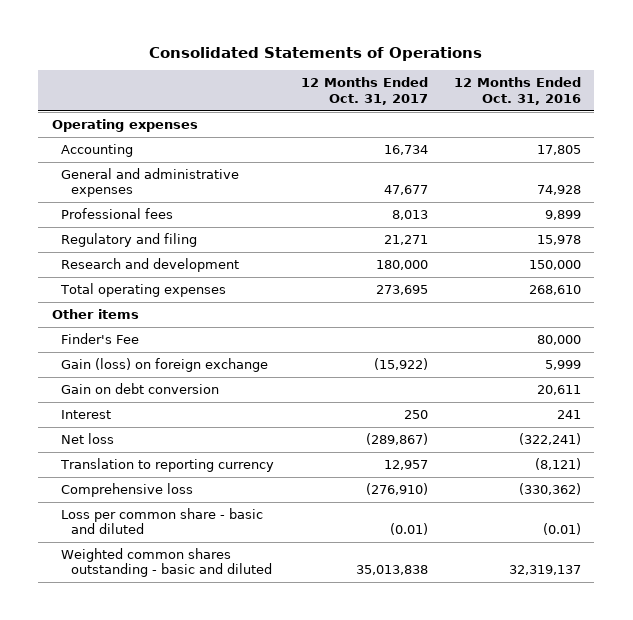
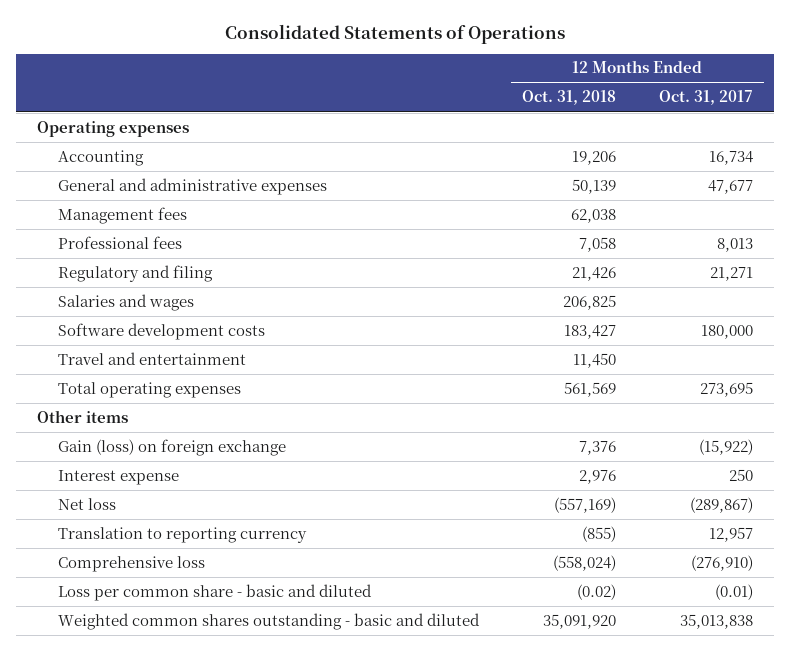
[454,77,582,105] 12 Months Ended Oct. 31, 2016 -> none
none -> [521,90,616,106] Oct. 31, 2018
none -> [58,206,188,224] Management fees
[61,257,240,272] Research and development -> none
none -> [58,293,195,311] Salaries and wages
none -> [58,322,266,340] Software development costs
none -> [58,351,247,365] Travel and entertainment
[61,332,140,344] Finder's Fee -> none
[61,382,220,394] Gain on debt conversion -> none
[61,409,112,419] Interest -> [58,469,180,485] Interest expense

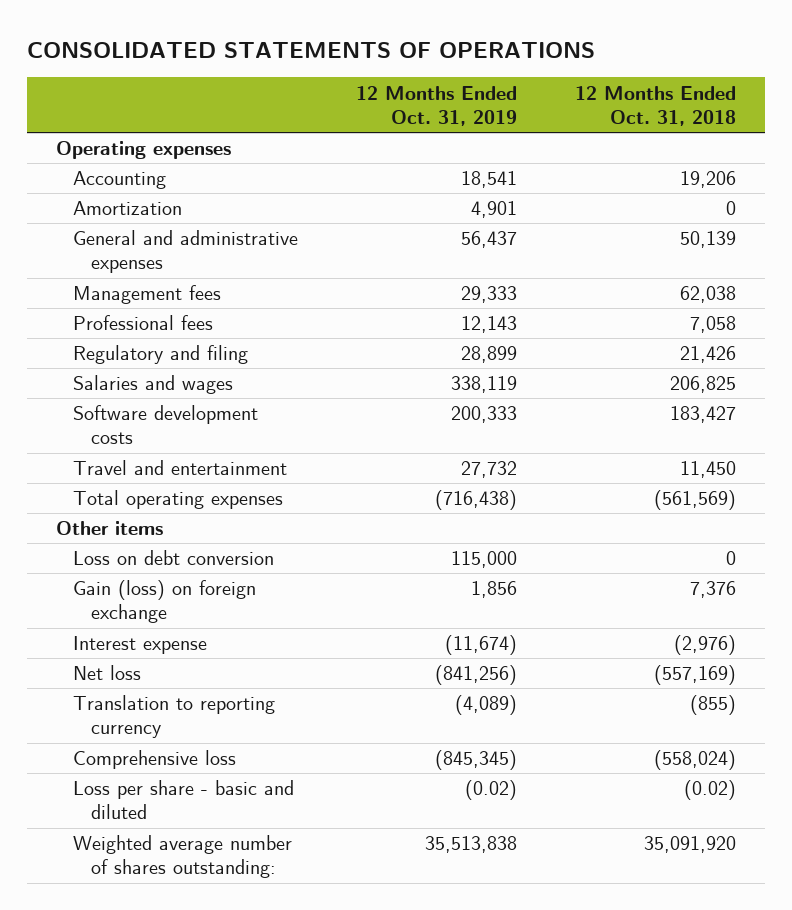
[225,23,566,44] Consolidated Statements of Operations -> [26,41,595,58] CONSOLIDATED STATEMENTS OF OPERATIONS
[658,90,753,106] Oct. 31, 2017 -> none
none -> [356,85,518,126] 12 Months Ended Oct. 31, 2019
none -> [73,201,183,216] Amortization
[563,381,616,397] 561,569 -> [654,490,737,511] (561,569)
none -> [73,550,275,566] Loss on debt conversion
[578,469,616,484] 2,976 -> [674,635,737,656] (2,976)
[58,583,373,601] Loss per common share - basic and diluted -> [73,780,295,820] Loss per share - basic and diluted
[58,612,481,630] Weighted common shares outstanding - basic and diluted -> [73,835,293,879] Weighted average number of shares outstanding:

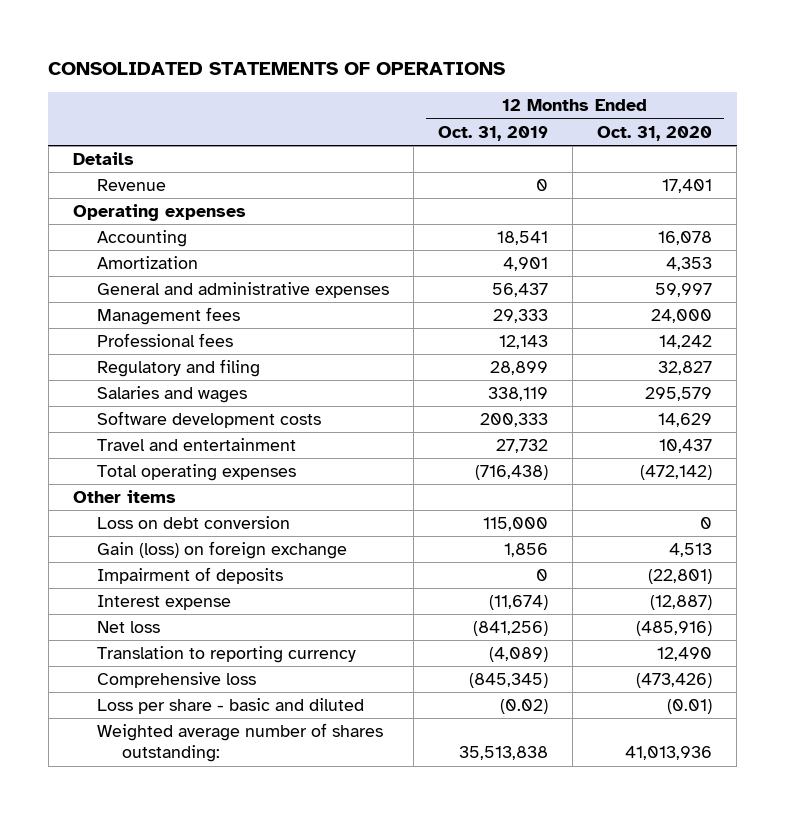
[575,85,737,126] 12 Months Ended Oct. 31, 2018 -> none
none -> [597,125,713,141] Oct. 31, 2020
none -> [72,152,134,166] Details
none -> [97,179,167,192] Revenue
none -> [97,567,284,585] Impairment of deposits

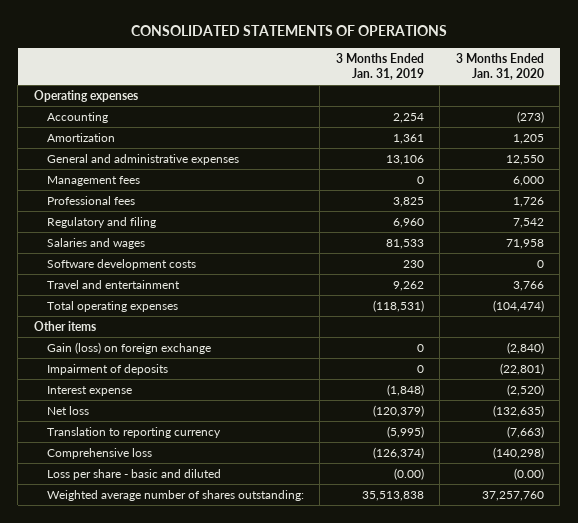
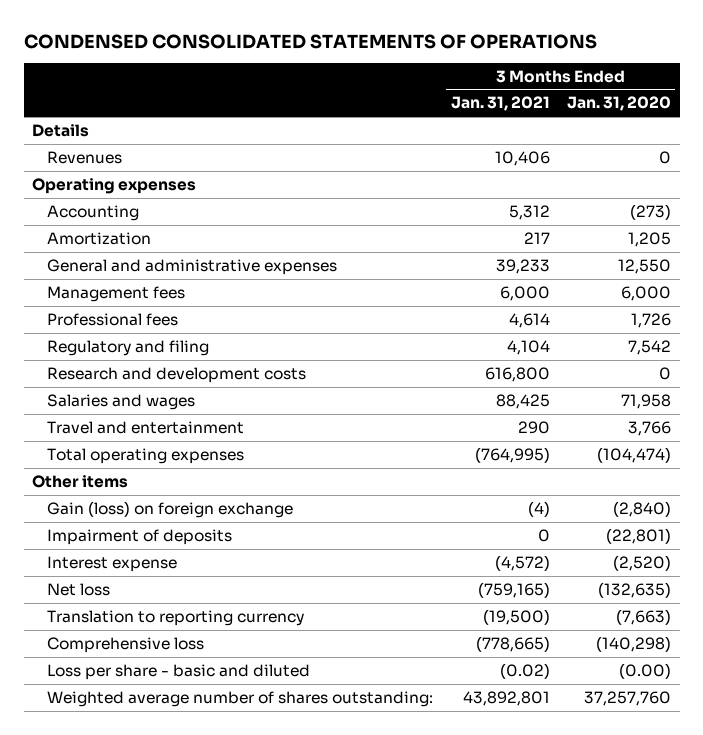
[130,24,447,36] CONSOLIDATED STATEMENTS OF OPERATIONS -> [23,33,597,49] CONDENSED CONSOLIDATED STATEMENTS OF OPERATIONS
[335,52,424,80] 3 Months Ended Jan. 31, 2019 -> none
none -> [450,96,550,112] Jan. 31, 2021
none -> [32,123,90,137] Details
none -> [47,150,123,164] Revenues
none -> [47,366,307,383] Research and development costs
[46,258,196,270] Software development costs -> none

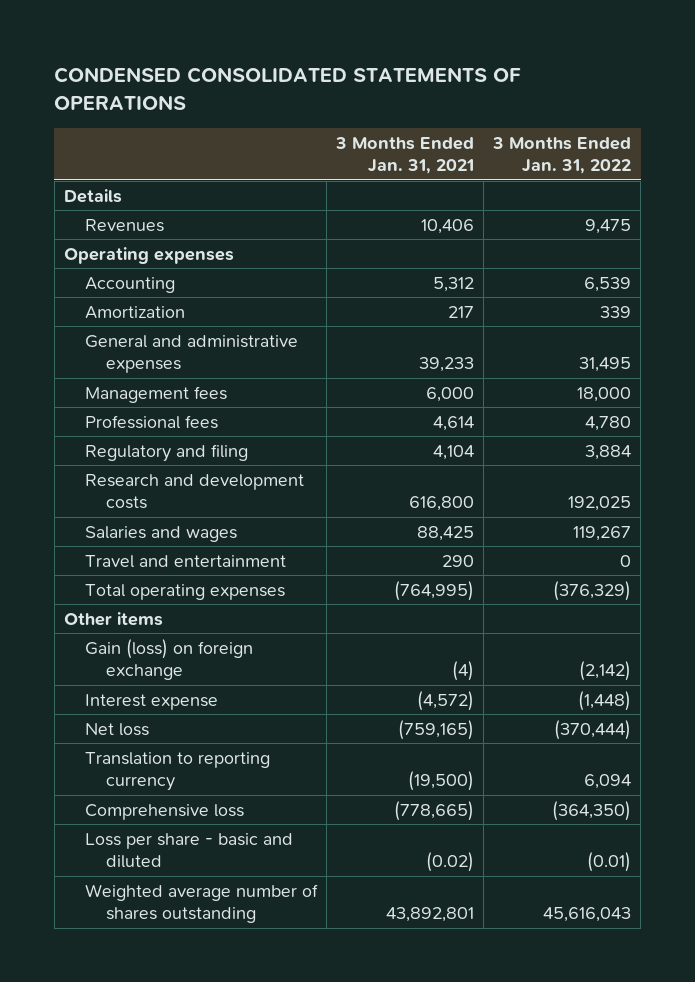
[567,96,672,112] Jan. 31, 2020 -> none
none -> [492,136,632,175] 3 Months Ended Jan. 31, 2022
[47,528,233,545] Impairment of deposits -> none
[47,690,434,707] Weighted average number of shares outstanding: -> [84,883,318,924] Weighted average number of shares outstanding

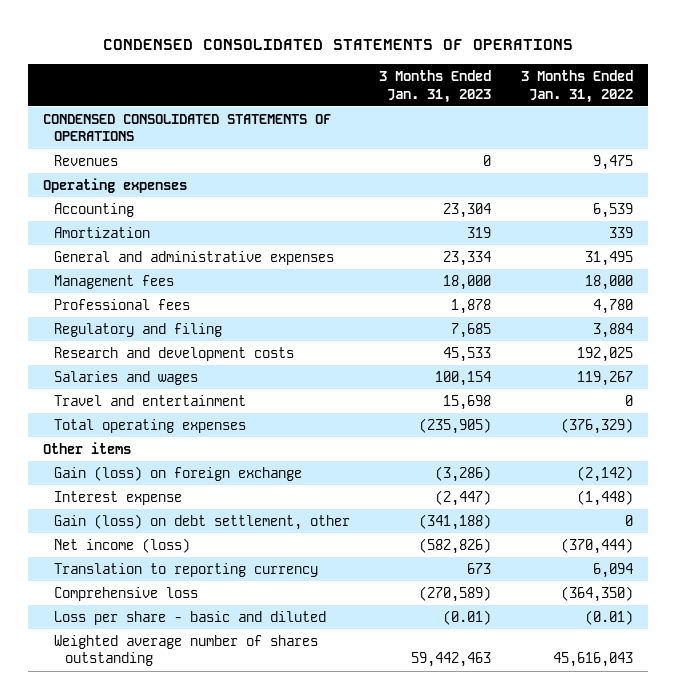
[335,136,475,175] 3 Months Ended Jan. 31, 2021 -> none
none -> [379,70,492,103] 3 Months Ended Jan. 31, 2023
[63,188,122,203] Details -> none
none -> [43,113,332,142] CONDENSED CONSOLIDATED STATEMENTS OF OPERATIONS
none -> [54,513,351,530] Gain (loss) on debt settlement, other
[84,722,149,736] Net loss -> [54,537,191,553] Net income (loss)

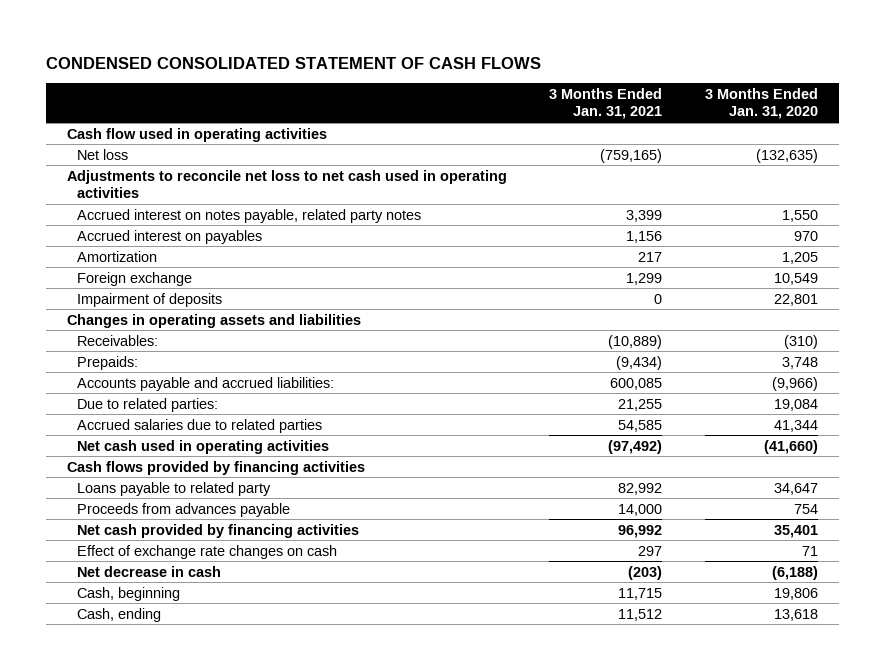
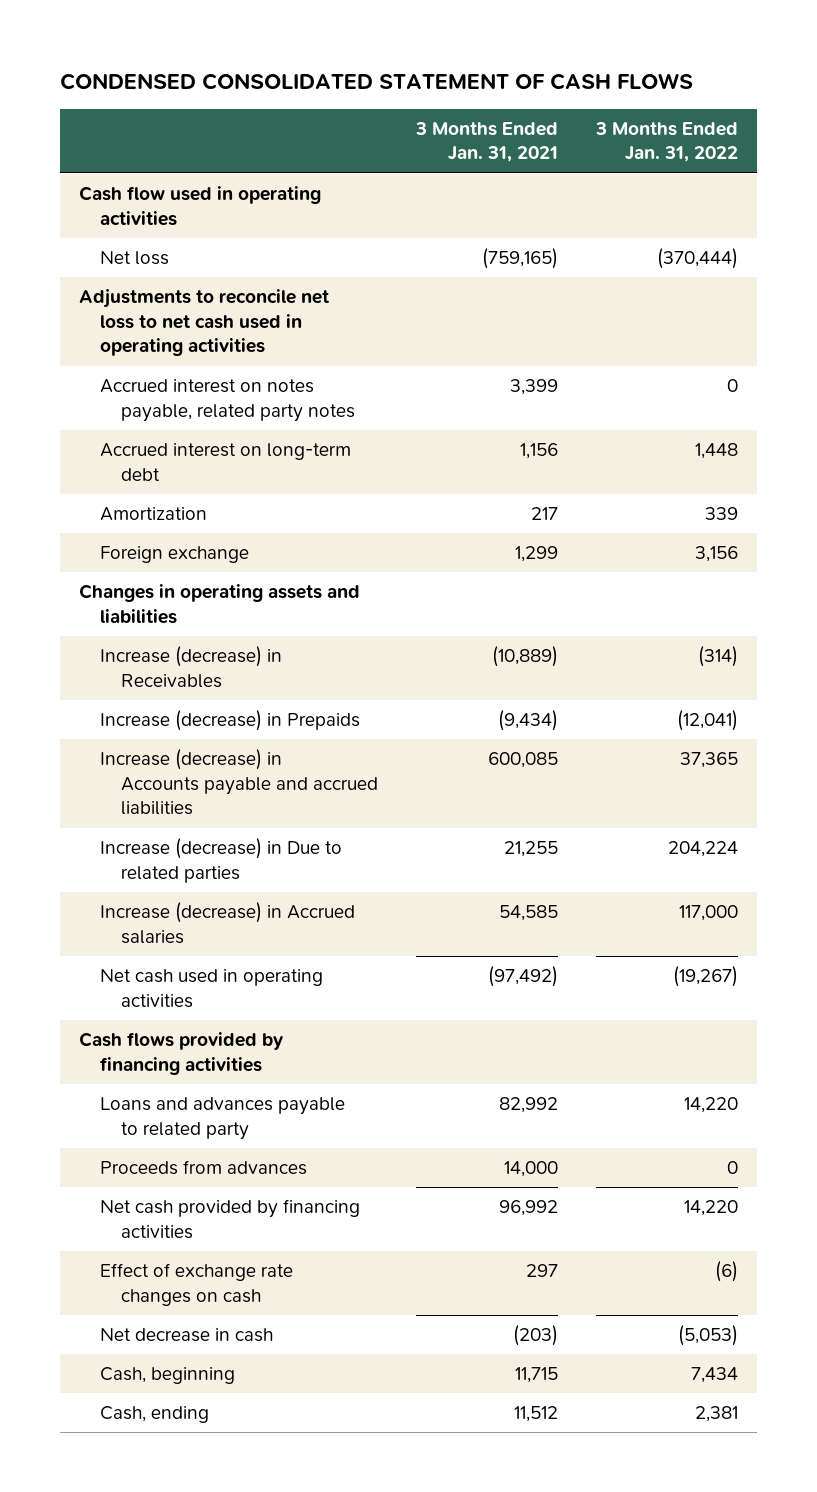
[704,87,818,120] 3 Months Ended Jan. 31, 2020 -> none
none -> [595,121,739,163] 3 Months Ended Jan. 31, 2022
[77,229,263,244] Accrued interest on payables -> [99,443,351,481] Accrued interest on long-term debt
[77,292,223,307] Impairment of deposits -> none
[77,334,159,346] Receivables: -> [99,646,282,688] Increase (decrease) in Receivables
[77,355,139,370] Prepaids: -> [99,710,360,732] Increase (decrease) in Prepaids
[77,376,335,391] Accounts payable and accrued liabilities: -> [99,749,378,816] Increase (decrease) in Accounts payable and accrued liabilities
[77,397,219,412] Due to related parties: -> [99,838,342,883] Increase (decrease) in Due to related parties
[77,418,323,433] Accrued salaries due to related parties -> [99,902,355,944] Increase (decrease) in Accrued salaries
[77,481,272,496] Loans payable to related party -> [99,1097,345,1140] Loans and advances payable to related party
[77,502,291,517] Proceeds from advances payable -> [99,1160,307,1176] Proceeds from advances

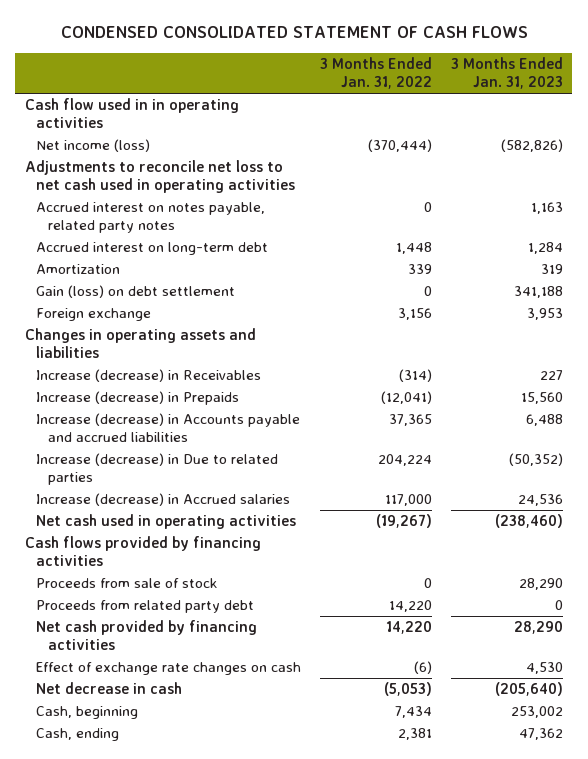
[414,121,558,163] 3 Months Ended Jan. 31, 2021 -> none
none -> [450,57,563,90] 3 Months Ended Jan. 31, 2023
[78,186,321,226] Cash flow used in operating activities -> [24,97,239,129] Cash flow used in in operating activities
[99,251,169,266] Net loss -> [36,138,151,152] Net income (loss)
none -> [36,284,236,298] Gain (loss) on debt settlement
[99,1160,307,1176] Proceeds from advances -> none
none -> [36,577,219,588] Proceeds from sale of stock
[99,1097,345,1140] Loans and advances payable to related party -> [36,599,255,613] Proceeds from related party debt

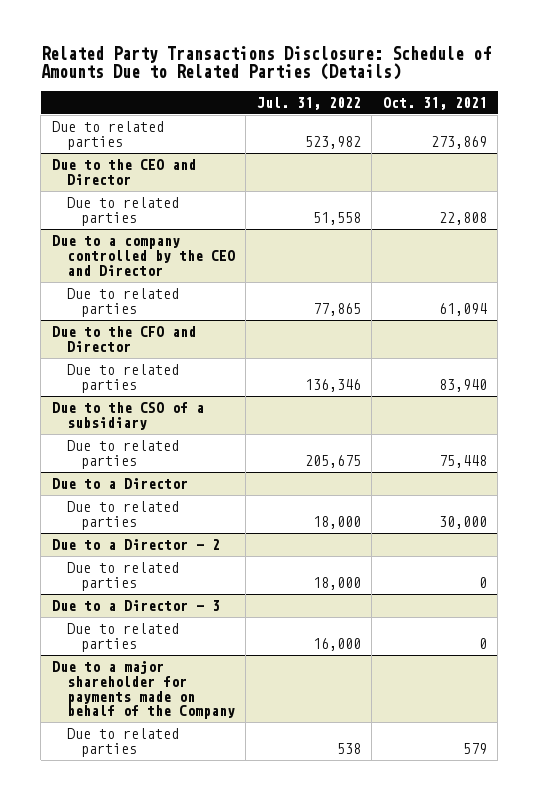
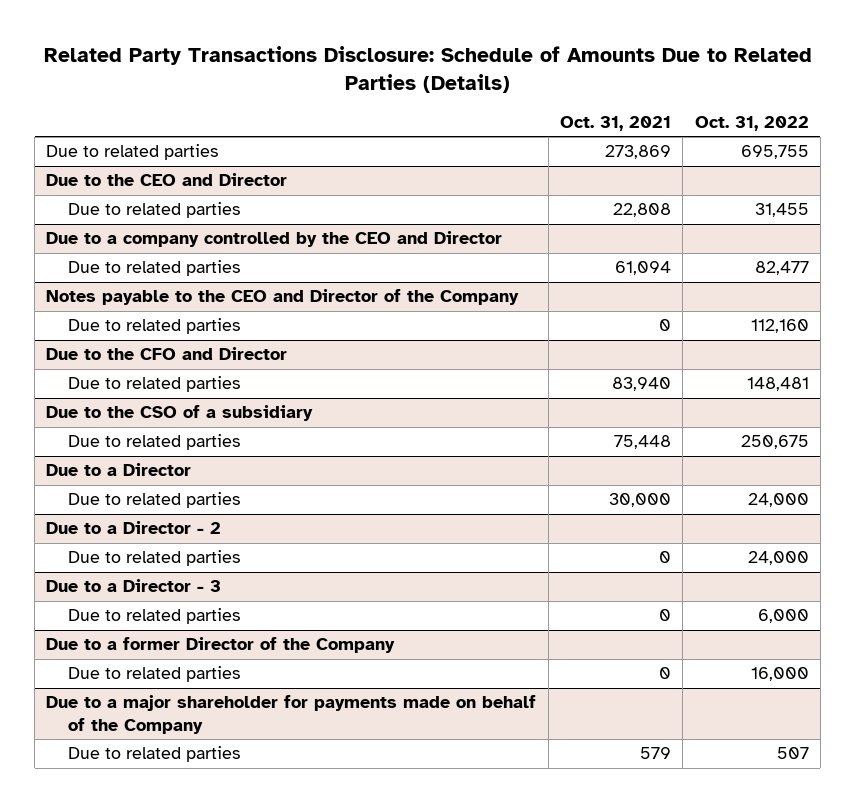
[256,96,361,110] Jul. 31, 2022 -> none
none -> [694,115,809,131] Oct. 31, 2022
none -> [46,289,520,306] Notes payable to the CEO and Director of the Company
none -> [67,318,240,335] Due to related parties
none -> [46,637,396,654] Due to a former Director of the Company
none -> [67,666,240,683] Due to related parties

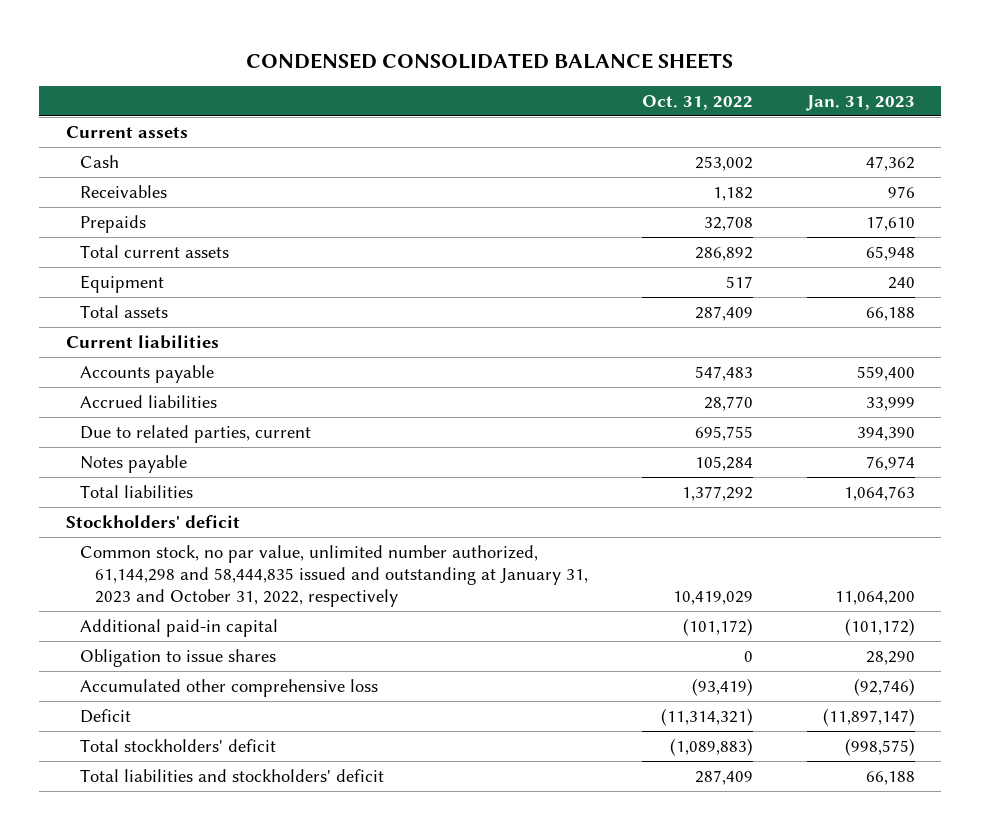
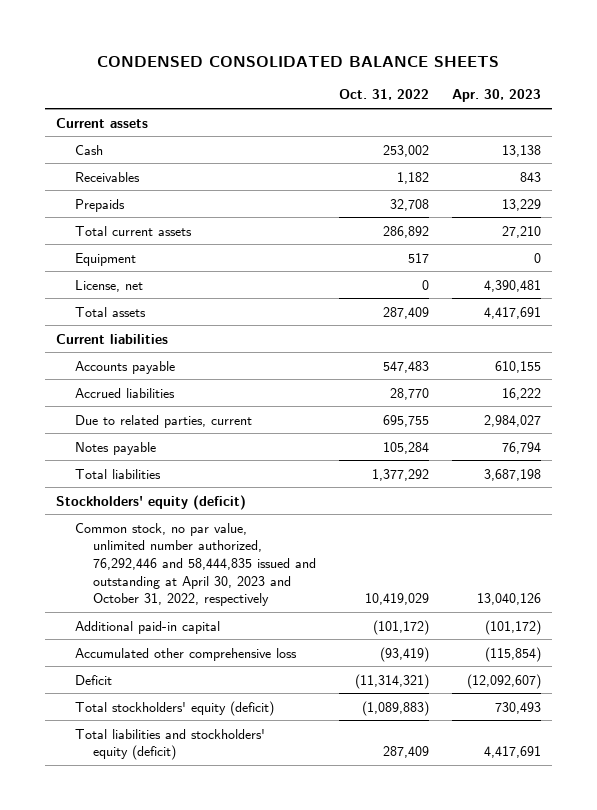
[805,94,915,111] Jan. 31, 2023 -> none
none -> [451,89,541,103] Apr. 30, 2023
none -> [74,279,143,292] License, net
[66,514,241,528] Stockholders' deficit -> [56,494,247,510] Stockholders' equity (deficit)
[80,544,588,607] Common stock, no par value, unlimited number authorized, 61,144,298 and 58,444,835 issued and outstanding at January 31, 2023 and October 31, 2022, respectively -> [74,522,317,607] Common stock, no par value, unlimited number authorized, 76,292,446 and 58,444,835 issued and outstanding at April 30, 2023 and October 31, 2022, respectively
[80,648,277,667] Obligation to issue shares -> none
[80,738,277,752] Total stockholders' deficit -> [74,700,274,716] Total stockholders' equity (deficit)
[80,768,385,782] Total liabilities and stockholders' deficit -> [74,728,265,761] Total liabilities and stockholders' equity (deficit)

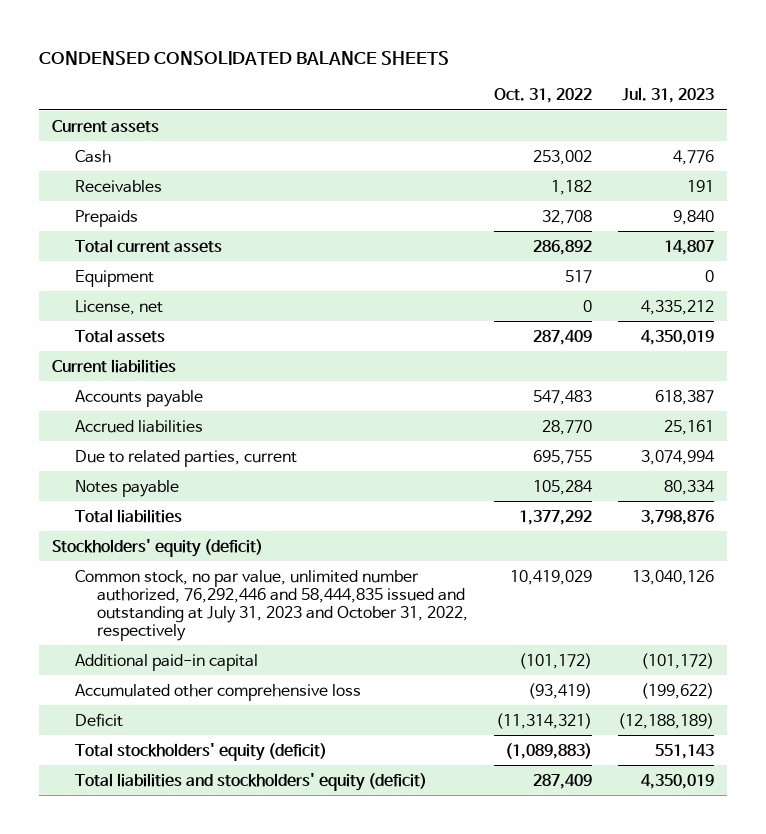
[451,89,541,103] Apr. 30, 2023 -> none
none -> [621,87,714,104] Jul. 31, 2023
[74,522,317,607] Common stock, no par value, unlimited number authorized, 76,292,446 and 58,444,835 issued and outstanding at April 30, 2023 and October 31, 2022, respectively -> [74,569,468,642] Common stock, no par value, unlimited number authorized, 76,292,446 and 58,444,835 issued and outstanding at July 31, 2023 and October 31, 2022, respectively

